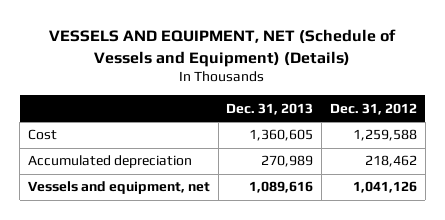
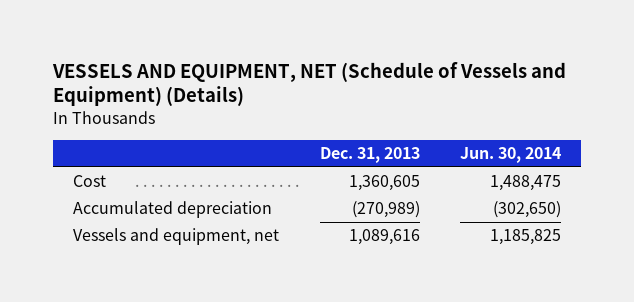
[329,102,417,115] Dec. 31, 2012 -> none
none -> [460,147,562,164] Jun. 30, 2014
[261,155,314,168] 270,989 -> [351,201,420,219] (270,989)

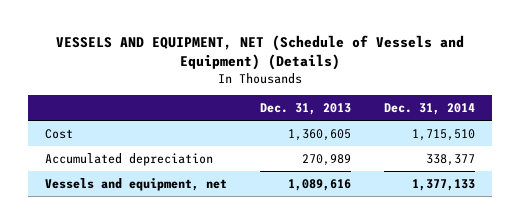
[460,147,562,164] Jun. 30, 2014 -> none
none -> [384,102,476,115] Dec. 31, 2014
[351,201,420,219] (270,989) -> [301,153,351,166] 270,989

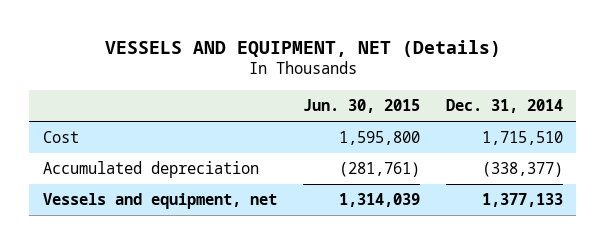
[55,35,464,71] VESSELS AND EQUIPMENT, NET (Schedule of Vessels and Equipment) (Details) -> [104,39,501,57] VESSELS AND EQUIPMENT, NET (Details)
[259,102,351,115] Dec. 31, 2013 -> none
none -> [302,99,420,114] Jun. 30, 2015
[426,153,476,166] 338,377 -> [482,162,564,178] (338,377)

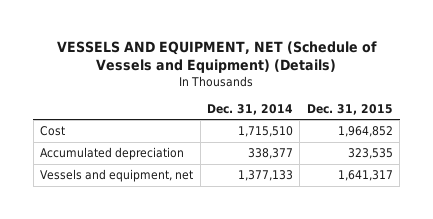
[104,39,501,57] VESSELS AND EQUIPMENT, NET (Details) -> [57,40,378,73] VESSELS AND EQUIPMENT, NET (Schedule of Vessels and Equipment) (Details)
[302,99,420,114] Jun. 30, 2015 -> none
none -> [306,103,393,115] Dec. 31, 2015
[482,162,564,178] (338,377) -> [247,148,293,160] 338,377

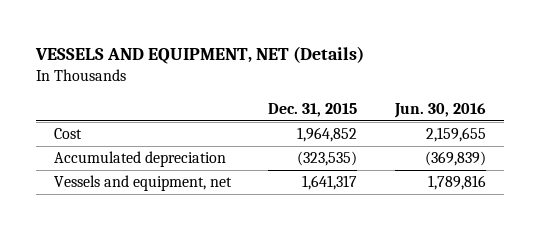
[57,40,378,73] VESSELS AND EQUIPMENT, NET (Schedule of Vessels and Equipment) (Details) -> [34,45,364,64] VESSELS AND EQUIPMENT, NET (Details)
[206,103,293,115] Dec. 31, 2014 -> none
none -> [393,102,486,118] Jun. 30, 2016
[347,148,393,160] 323,535 -> [297,151,358,167] (323,535)

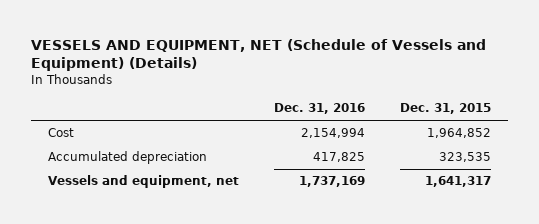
[34,45,364,64] VESSELS AND EQUIPMENT, NET (Details) -> [31,38,487,72] VESSELS AND EQUIPMENT, NET (Schedule of Vessels and Equipment) (Details)
[393,102,486,118] Jun. 30, 2016 -> none
none -> [274,103,366,115] Dec. 31, 2016
[297,151,358,167] (323,535) -> [438,152,491,163] 323,535

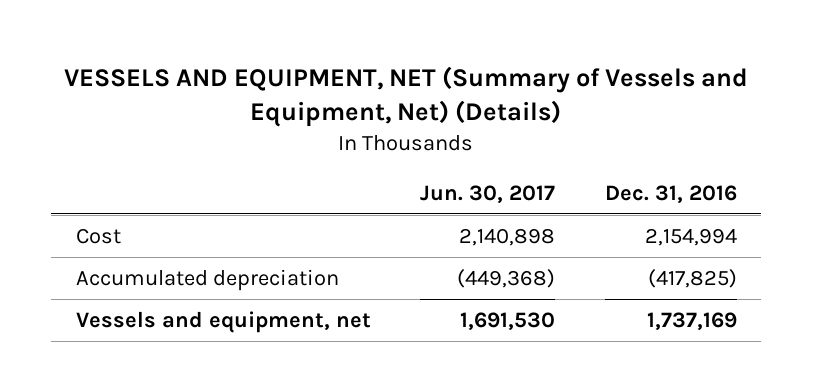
[31,38,487,72] VESSELS AND EQUIPMENT, NET (Schedule of Vessels and Equipment) (Details) -> [64,65,749,127] VESSELS AND EQUIPMENT, NET (Summary of Vessels and Equipment, Net) (Details)
[399,103,491,115] Dec. 31, 2015 -> none
none -> [420,184,556,203] Jun. 30, 2017
[313,152,366,163] 417,825 -> [647,268,737,288] (417,825)

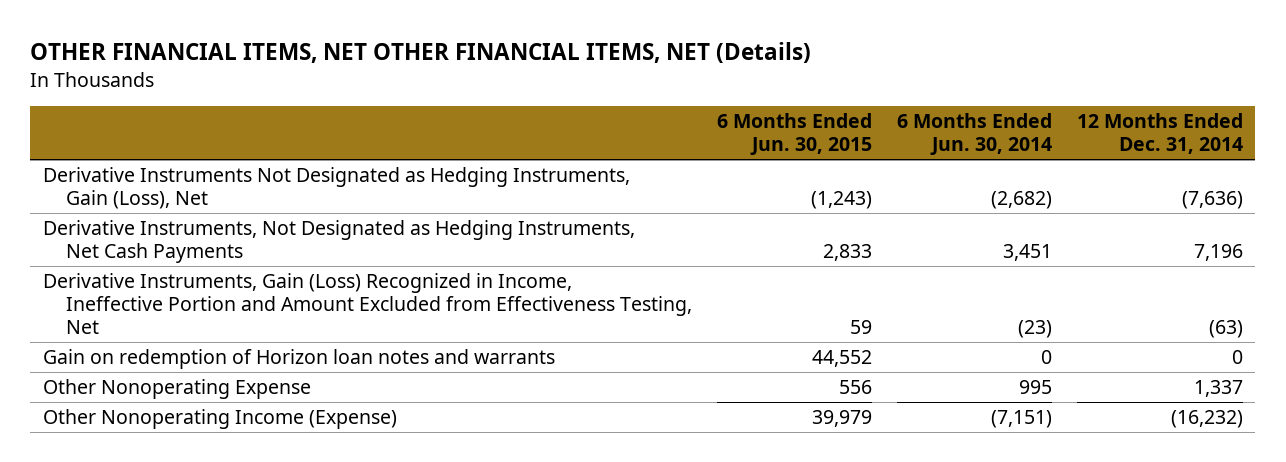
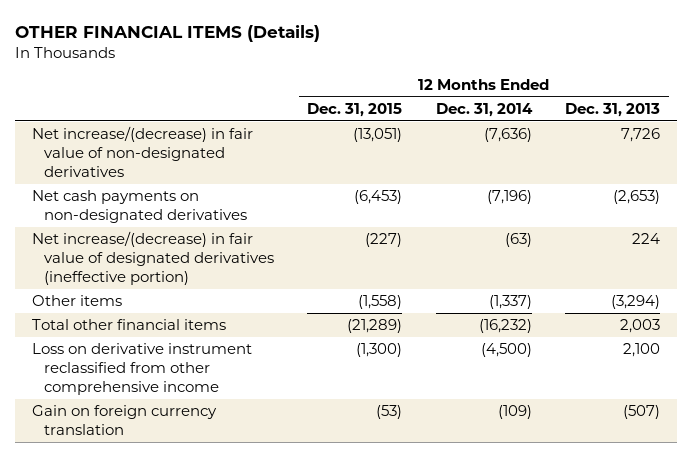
[30,42,812,64] OTHER FINANCIAL ITEMS, NET OTHER FINANCIAL ITEMS, NET (Details) -> [14,24,320,42] OTHER FINANCIAL ITEMS (Details)
[716,113,872,156] 6 Months Ended Jun. 30, 2015 -> none
[896,113,1052,156] 6 Months Ended Jun. 30, 2014 -> none
none -> [307,102,403,117] Dec. 31, 2015
none -> [565,102,661,117] Dec. 31, 2013
[42,348,555,369] Gain on redemption of Horizon loan notes and warrants -> none
[42,166,630,209] Derivative Instruments Not Designated as Hedging Instruments, Gain (Loss), Net -> [31,126,253,178] Net increase/(decrease) in fair value of non-designated derivatives
[42,219,635,263] Derivative Instruments, Not Designated as Hedging Instruments, Net Cash Payments -> [31,190,247,224] Net cash payments on non-designated derivatives
[1193,243,1243,261] 7,196 -> [486,190,532,205] (7,196)
[42,272,692,334] Derivative Instruments, Gain (Loss) Recognized in Income, Ineffective Portion and Amount Excluded from Effectiveness Testing, Net -> [31,231,274,286] Net increase/(decrease) in fair value of designated derivatives (ineffective portion)
[42,378,311,399] Other Nonoperating Expense -> [31,295,122,307] Other items
[1193,379,1243,397] 1,337 -> [488,295,532,310] (1,337)
[42,408,397,429] Other Nonoperating Income (Expense) -> [31,319,226,331] Total other financial items
none -> [31,343,252,396] Loss on derivative instrument reclassified from other comprehensive income
none -> [31,405,217,436] Gain on foreign currency translation

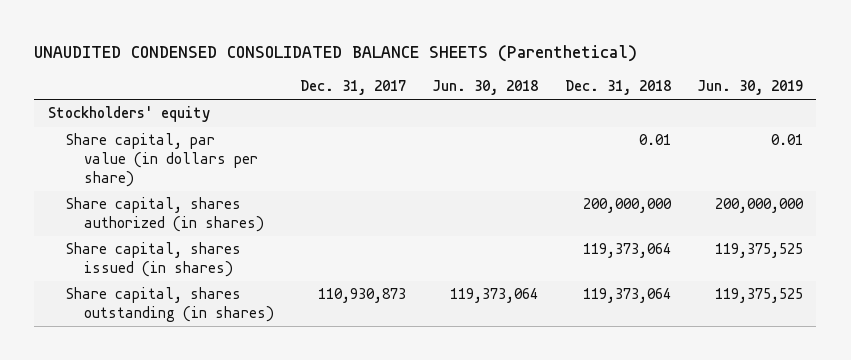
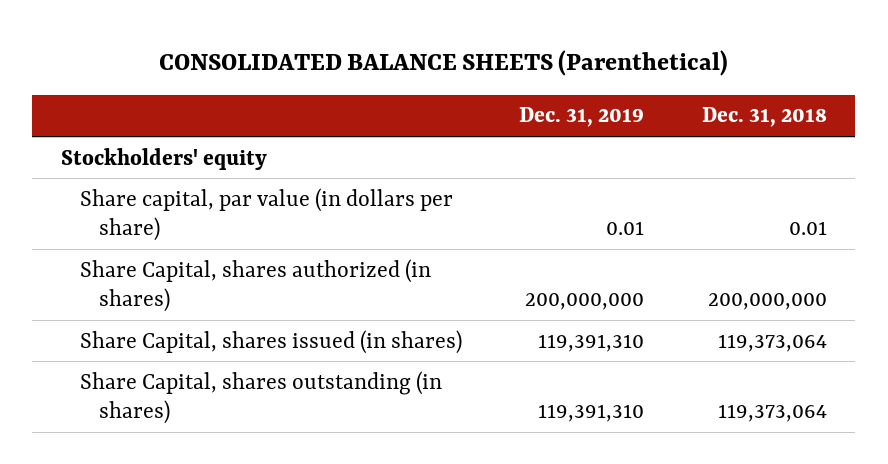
[34,44,638,62] UNAUDITED CONDENSED CONSOLIDATED BALANCE SHEETS (Parenthetical) -> [158,50,728,77] CONSOLIDATED BALANCE SHEETS (Parenthetical)
[299,79,406,95] Dec. 31, 2017 -> none
[432,79,539,95] Jun. 30, 2018 -> none
[697,79,804,95] Jun. 30, 2019 -> none
none -> [519,107,645,128] Dec. 31, 2019
[65,197,264,232] Share capital, shares authorized (in shares) -> [79,258,431,312] Share Capital, shares authorized (in shares)
[65,242,241,277] Share capital, shares issued (in shares) -> [79,329,462,354] Share Capital, shares issued (in shares)
[65,287,274,322] Share capital, shares outstanding (in shares) -> [79,370,442,424] Share Capital, shares outstanding (in shares)

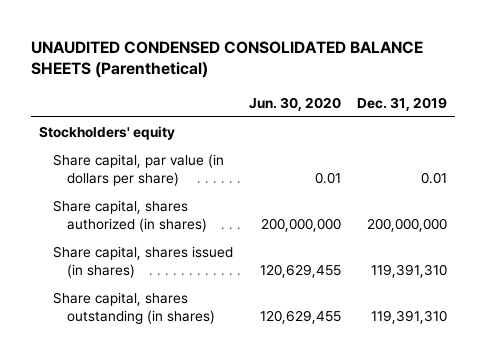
[158,50,728,77] CONSOLIDATED BALANCE SHEETS (Parenthetical) -> [30,40,423,79] UNAUDITED CONDENSED CONSOLIDATED BALANCE SHEETS (Parenthetical)
[701,107,827,128] Dec. 31, 2018 -> none
none -> [248,96,341,111] Jun. 30, 2020
[79,258,431,312] Share Capital, shares authorized (in shares) -> [53,200,208,233] Share capital, shares authorized (in shares)
[79,329,462,354] Share Capital, shares issued (in shares) -> [53,246,234,279] Share capital, shares issued (in shares)
[79,370,442,424] Share Capital, shares outstanding (in shares) -> [53,292,216,325] Share capital, shares outstanding (in shares)

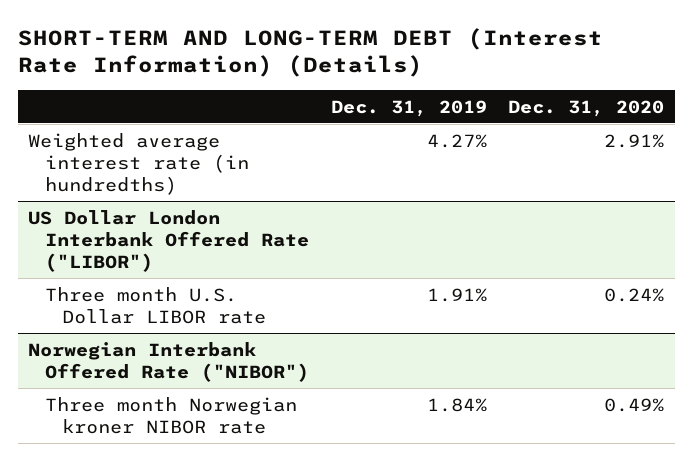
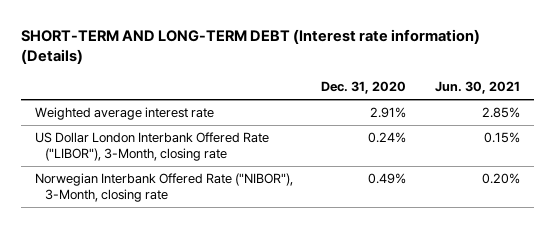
[17,27,603,78] SHORT-TERM AND LONG-TERM DEBT (Interest Rate Information) (Details) -> [20,29,480,65] SHORT-TERM AND LONG-TERM DEBT (Interest rate information) (Details)
[330,99,487,117] Dec. 31, 2019 -> none
none -> [434,81,520,95] Jun. 30, 2021
[28,209,309,273] US Dollar London Interbank Offered Rate ("LIBOR") -> none
[28,341,309,382] Norwegian Interbank Offered Rate ("NIBOR") -> none
[28,132,249,196] Weighted average interest rate (in hundredths) -> [35,107,215,121] Weighted average interest rate
[44,286,266,324] Three month U.S. Dollar LIBOR rate -> [35,132,270,162] US Dollar London Interbank Offered Rate ("LIBOR"), 3-Month, closing rate
[44,396,297,434] Three month Norwegian kroner NIBOR rate -> [35,173,294,203] Norwegian Interbank Offered Rate ("NIBOR"), 3-Month, closing rate

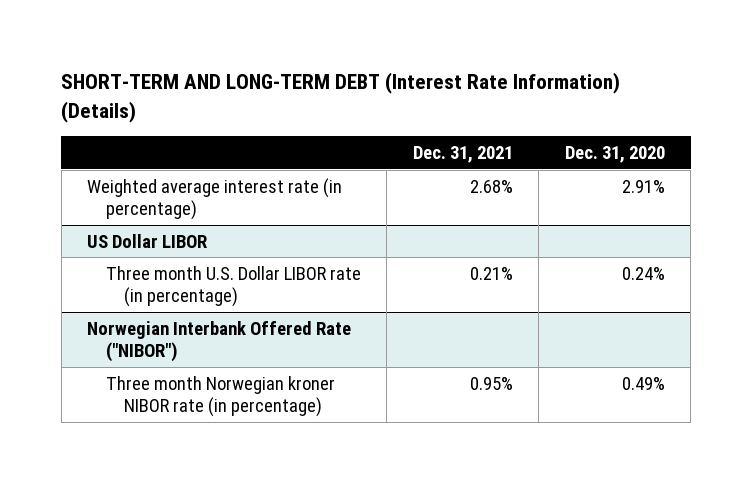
[20,29,480,65] SHORT-TERM AND LONG-TERM DEBT (Interest rate information) (Details) -> [61,72,621,123] SHORT-TERM AND LONG-TERM DEBT (Interest Rate Information) (Details)
[434,81,520,95] Jun. 30, 2021 -> none
none -> [412,145,513,163] Dec. 31, 2021
[35,107,215,121] Weighted average interest rate -> [87,177,343,221] Weighted average interest rate (in percentage)
none -> [87,233,208,248] US Dollar LIBOR
[35,132,270,162] US Dollar London Interbank Offered Rate ("LIBOR"), 3-Month, closing rate -> [105,265,361,308] Three month U.S. Dollar LIBOR rate (in percentage)
none -> [87,320,352,363] Norwegian Interbank Offered Rate ("NIBOR")
[35,173,294,203] Norwegian Interbank Offered Rate ("NIBOR"), 3-Month, closing rate -> [105,375,335,418] Three month Norwegian kroner NIBOR rate (in percentage)

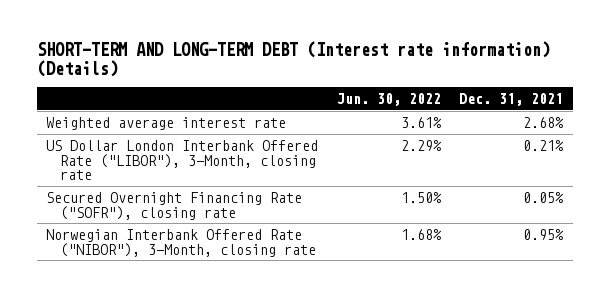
[61,72,621,123] SHORT-TERM AND LONG-TERM DEBT (Interest Rate Information) (Details) -> [37,41,551,77] SHORT-TERM AND LONG-TERM DEBT (Interest rate information) (Details)
[564,145,665,163] Dec. 31, 2020 -> none
none -> [336,93,441,107] Jun. 30, 2022
[87,233,208,248] US Dollar LIBOR -> none
[87,320,352,363] Norwegian Interbank Offered Rate ("NIBOR") -> none
[87,177,343,221] Weighted average interest rate (in percentage) -> [46,116,287,130] Weighted average interest rate
[105,265,361,308] Three month U.S. Dollar LIBOR rate (in percentage) -> [46,139,319,181] US Dollar London Interbank Offered Rate ("LIBOR"), 3-Month, closing rate
none -> [46,191,303,220] Secured Overnight Financing Rate ("SOFR"), closing rate
[105,375,335,418] Three month Norwegian kroner NIBOR rate (in percentage) -> [46,228,316,257] Norwegian Interbank Offered Rate ("NIBOR"), 3-Month, closing rate

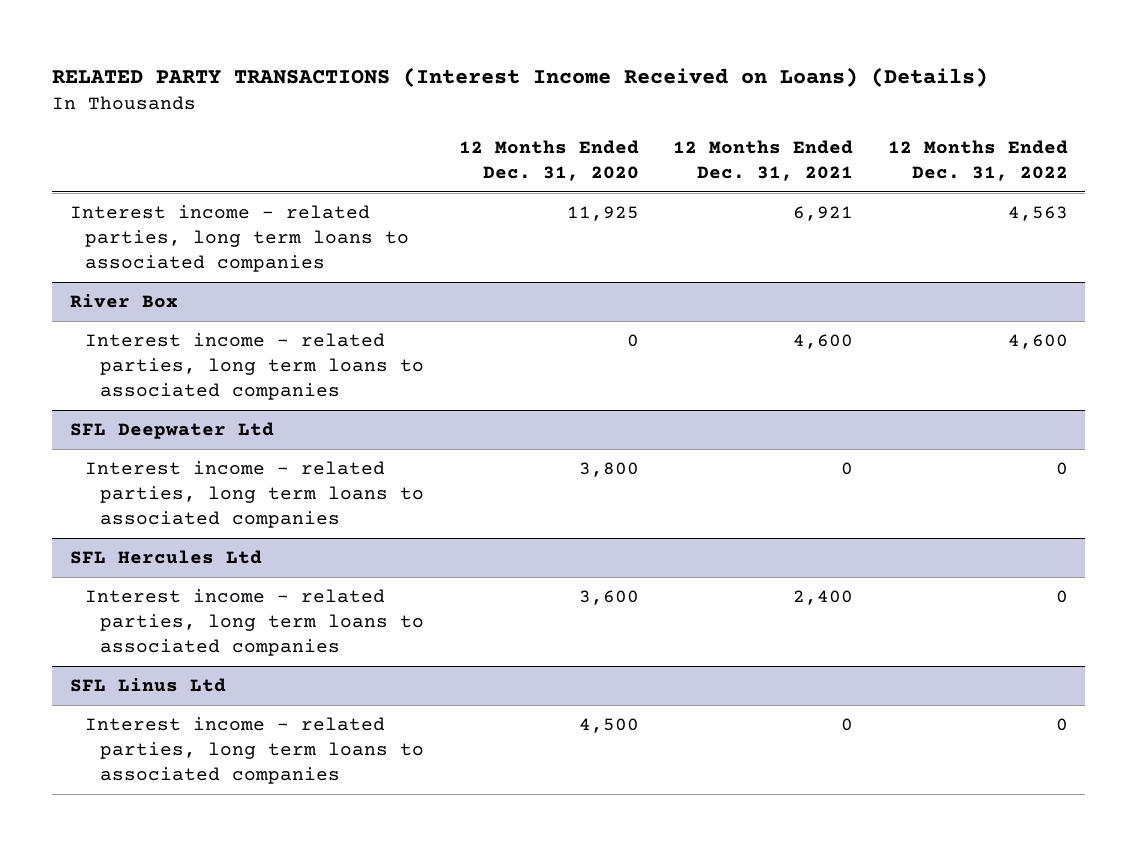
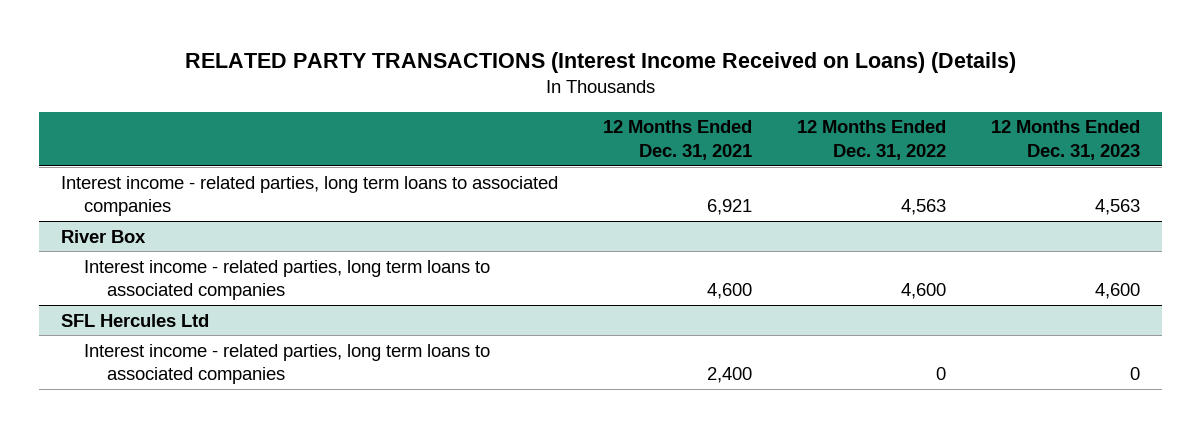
[458,140,639,182] 12 Months Ended Dec. 31, 2020 -> none
none -> [990,120,1140,161] 12 Months Ended Dec. 31, 2023
[69,422,274,440] SFL Deepwater Ltd -> none
[85,461,425,528] Interest income - related parties, long term loans to associated companies -> none
[69,678,226,693] SFL Linus Ltd -> none
[85,717,425,784] Interest income - related parties, long term loans to associated companies -> none

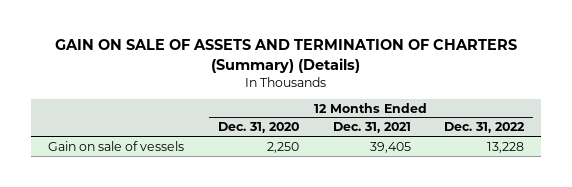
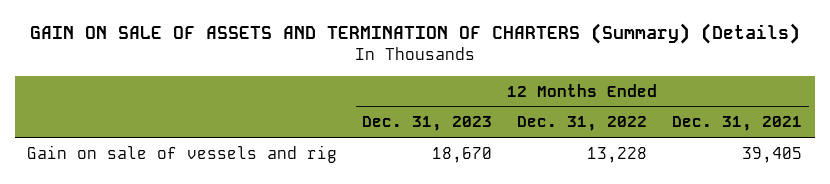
[217,122,299,134] Dec. 31, 2020 -> none
none -> [362,116,493,132] Dec. 31, 2023
[47,140,184,151] Gain on sale of vessels -> [27,144,338,163] Gain on sale of vessels and rig

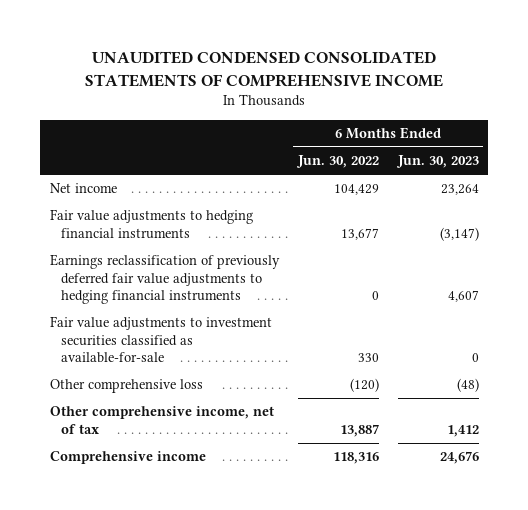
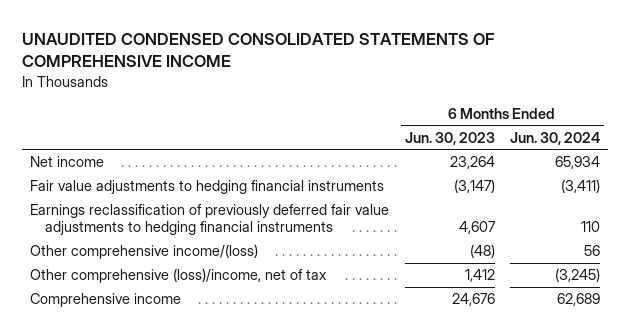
[295,155,379,169] Jun. 30, 2022 -> none
none -> [510,131,601,145] Jun. 30, 2024
[49,316,272,364] Fair value adjustments to investment securities classified as available-for-sale -> none
[49,379,203,394] Other comprehensive loss -> [29,244,258,260] Other comprehensive income/(loss)
[49,406,274,434] Other comprehensive income, net of tax -> [29,268,327,284] Other comprehensive (loss)/income, net of tax

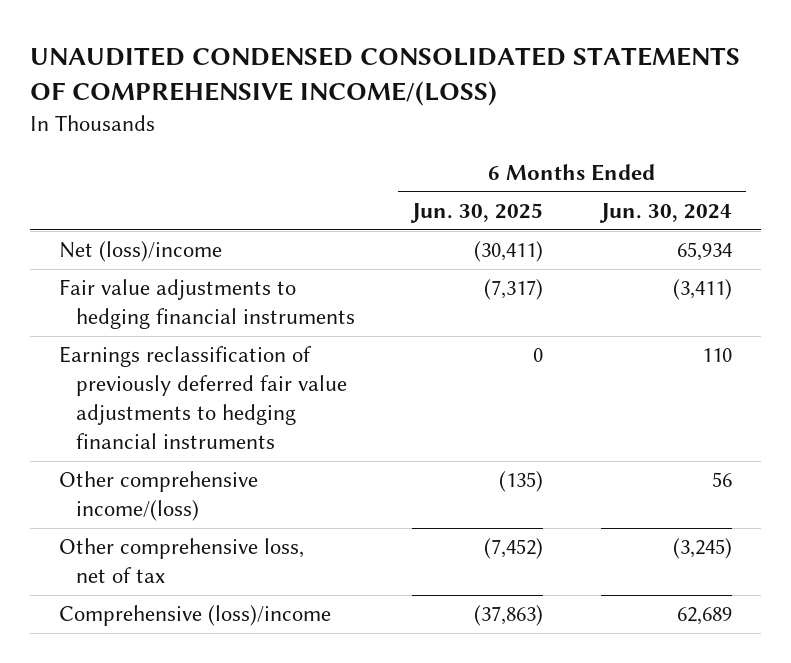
[22,32,496,68] UNAUDITED CONDENSED CONSOLIDATED STATEMENTS OF COMPREHENSIVE INCOME -> [30,47,741,107] UNAUDITED CONDENSED CONSOLIDATED STATEMENTS OF COMPREHENSIVE INCOME/(LOSS)
[404,131,495,145] Jun. 30, 2023 -> none
none -> [410,202,544,223] Jun. 30, 2025
[29,156,104,168] Net income -> [59,241,223,263] Net (loss)/income
[29,268,327,284] Other comprehensive (loss)/income, net of tax -> [59,538,305,584] Other comprehensive loss, net of tax
[29,293,181,308] Comprehensive income -> [59,605,332,627] Comprehensive (loss)/income

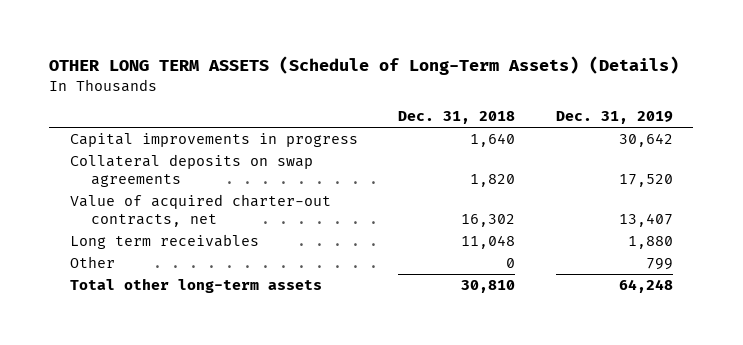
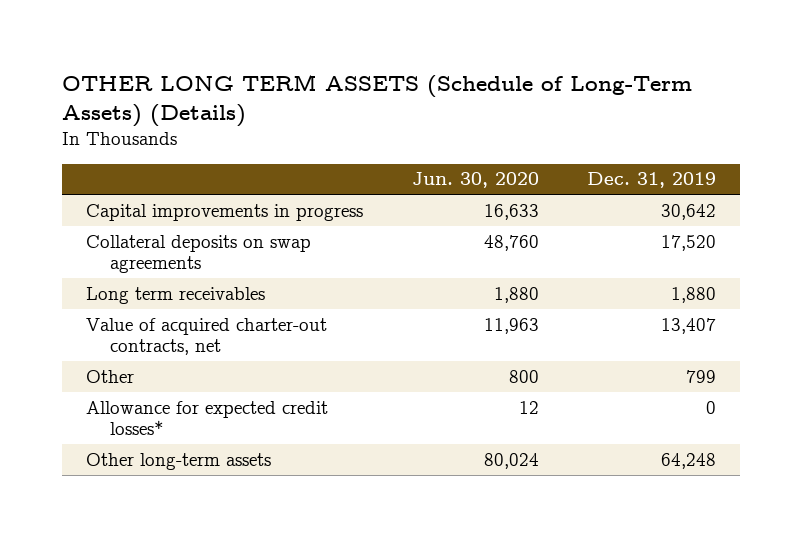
[398,111,516,125] Dec. 31, 2018 -> none
none -> [411,172,539,189] Jun. 30, 2020
[69,194,331,228] Value of acquired charter-out contracts, net -> [86,317,328,356] Value of acquired charter-out contracts, net
none -> [86,400,329,436] Allowance for expected credit losses*
[69,278,322,294] Total other long-term assets -> [86,452,272,470] Other long-term assets

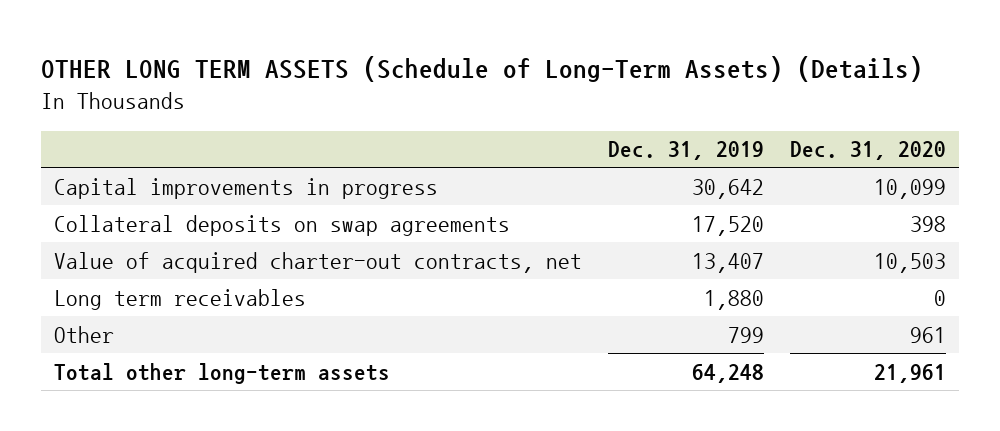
[411,172,539,189] Jun. 30, 2020 -> none
none -> [789,141,946,161] Dec. 31, 2020
[86,286,266,304] Long term receivables -> [54,288,307,310] Long term receivables
[86,400,329,436] Allowance for expected credit losses* -> none
[86,452,272,470] Other long-term assets -> [54,362,391,384] Total other long-term assets

